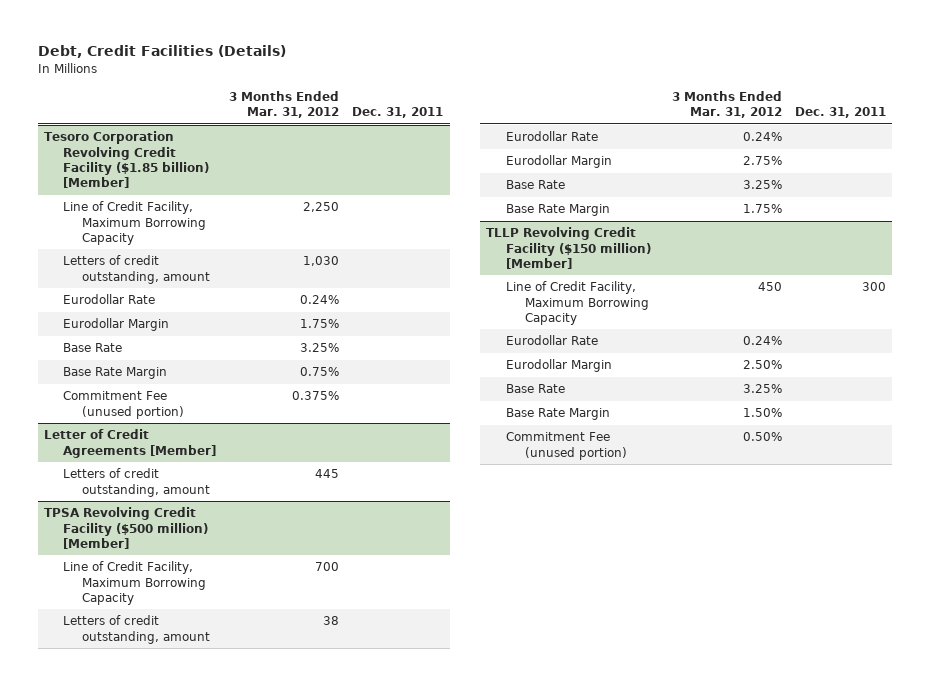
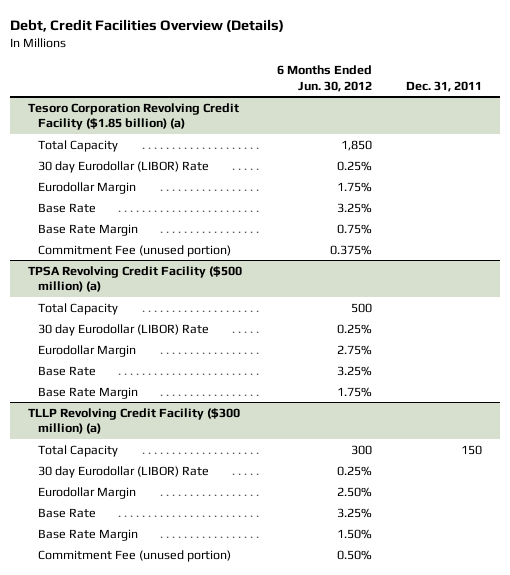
[37,45,286,59] Debt, Credit Facilities (Details) -> [10,18,285,32] Debt, Credit Facilities Overview (Details)
[229,90,340,119] 3 Months Ended Mar. 31, 2012 -> none
none -> [276,65,372,92] 6 Months Ended Jun. 30, 2012
[63,201,207,245] Line of Credit Facility, Maximum Borrowing Capacity -> none
[63,255,211,284] Letters of credit outstanding, amount -> none
[44,131,210,188] Tesoro Corporation Revolving Credit Facility ($1.85 billion) [Member] -> [27,102,239,131] Tesoro Corporation Revolving Credit Facility ($1.85 billion) (a)
none -> [38,139,119,152] Total Capacity
[63,294,156,305] Eurodollar Rate -> [38,160,210,173] 30 day Eurodollar (LIBOR) Rate
[44,429,217,458] Letter of Credit Agreements [Member] -> none
[63,468,211,497] Letters of credit outstanding, amount -> none
[63,561,207,605] Line of Credit Facility, Maximum Borrowing Capacity -> none
[63,615,211,644] Letters of credit outstanding, amount -> none
[44,507,209,549] TPSA Revolving Credit Facility ($500 million) [Member] -> [27,265,242,293] TPSA Revolving Credit Facility ($500 million) (a)
none -> [38,302,119,315] Total Capacity
[505,131,598,142] Eurodollar Rate -> [38,323,210,336] 30 day Eurodollar (LIBOR) Rate
[505,281,649,325] Line of Credit Facility, Maximum Borrowing Capacity -> none
[486,227,651,269] TLLP Revolving Credit Facility ($150 million) [Member] -> [27,407,240,435] TLLP Revolving Credit Facility ($300 million) (a)
none -> [38,444,119,457] Total Capacity
[505,335,598,346] Eurodollar Rate -> [38,465,210,478] 30 day Eurodollar (LIBOR) Rate

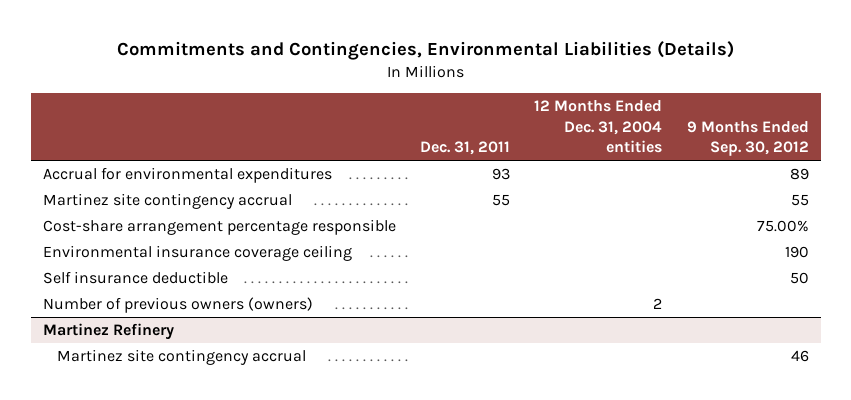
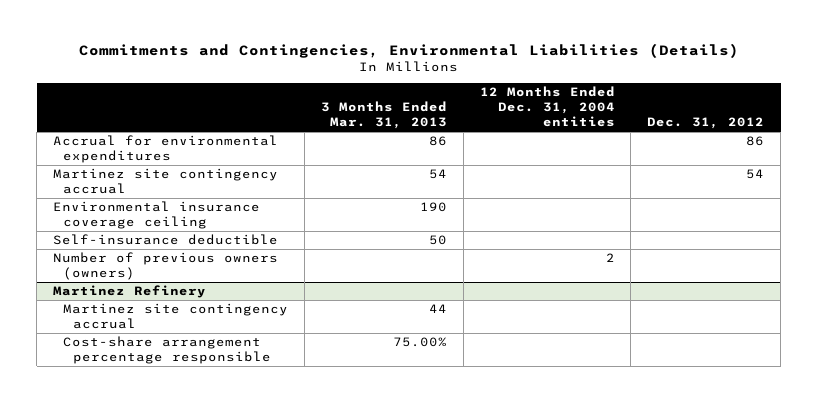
[419,140,510,155] Dec. 31, 2011 -> none
[686,120,809,156] 9 Months Ended Sep. 30, 2012 -> none
none -> [320,101,447,130] 3 Months Ended Mar. 31, 2013
none -> [647,117,765,130] Dec. 31, 2012
[42,219,396,236] Cost-share arrangement percentage responsible -> none
[42,271,228,285] Self insurance deductible -> [53,234,279,246] Self-insurance deductible
none -> [63,336,272,365] Cost-share arrangement percentage responsible

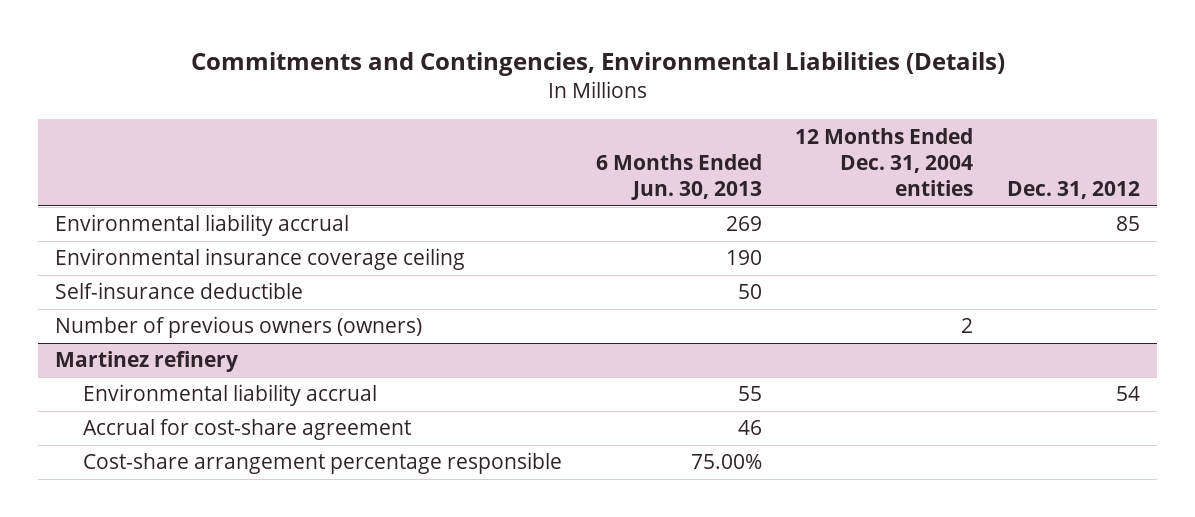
[320,101,447,130] 3 Months Ended Mar. 31, 2013 -> none
none -> [595,153,762,200] 6 Months Ended Jun. 30, 2013
[53,168,279,195] Martinez site contingency accrual -> none
[53,135,279,164] Accrual for environmental expenditures -> [55,214,350,237] Environmental liability accrual
[746,136,765,147] 86 -> [1115,216,1140,232] 85
[63,303,289,330] Martinez site contingency accrual -> none
[53,285,207,299] Martinez Refinery -> [55,351,239,373] Martinez refinery
none -> [82,384,377,407] Environmental liability accrual
none -> [82,419,411,441] Accrual for cost-share agreement

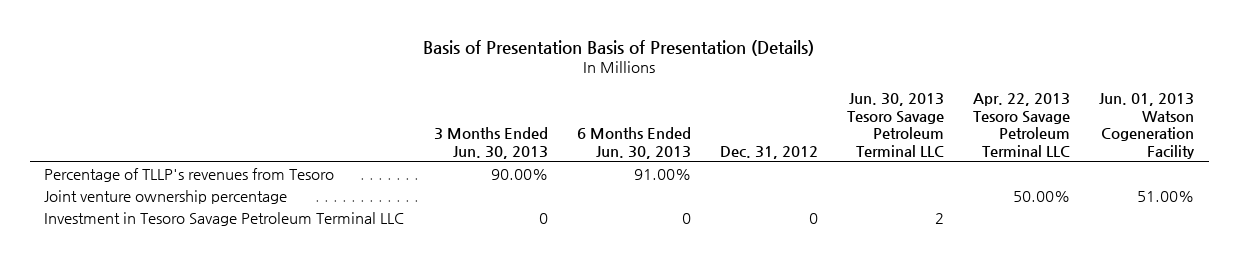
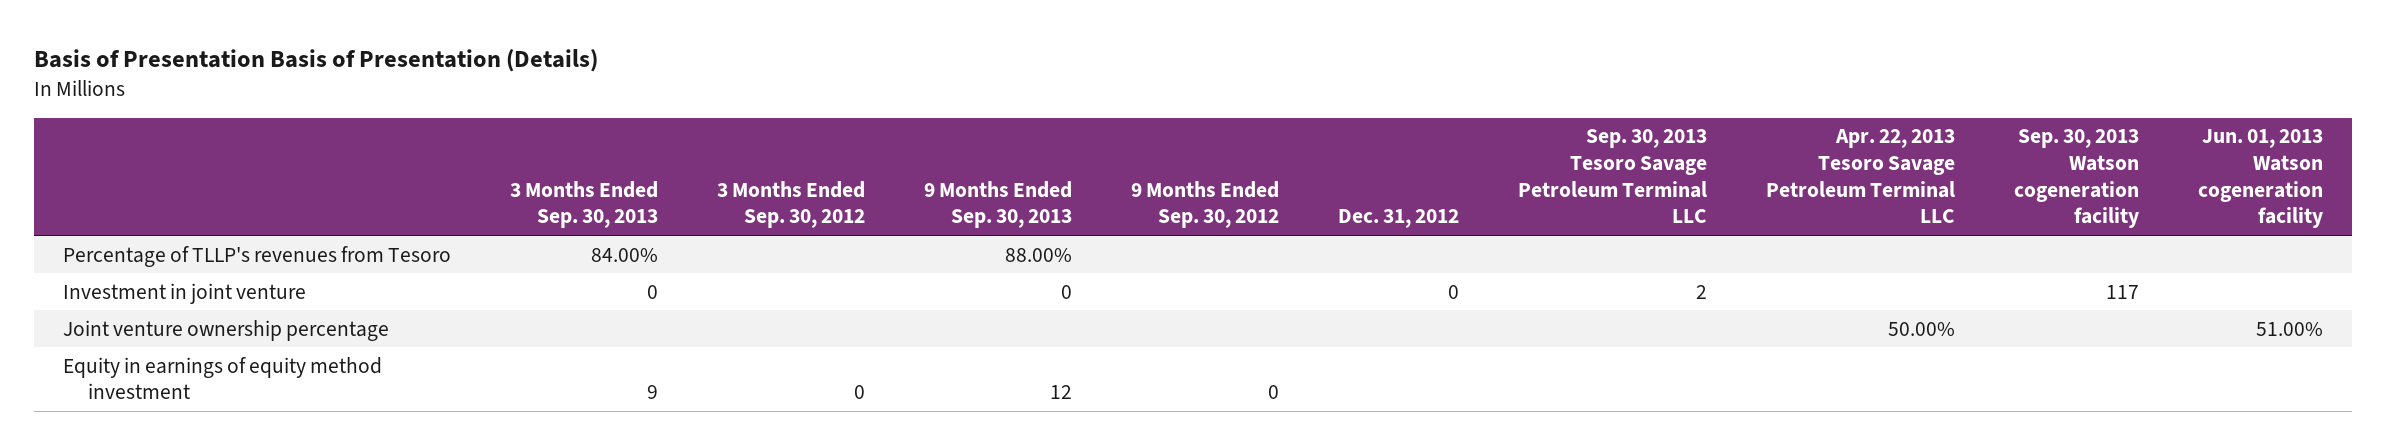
[433,127,548,159] 3 Months Ended Jun. 30, 2013 -> none
[576,127,691,159] 6 Months Ended Jun. 30, 2013 -> none
[846,92,944,157] Jun. 30, 2013 Tesoro Savage Petroleum Terminal LLC -> none
[1098,92,1195,159] Jun. 01, 2013 Watson Cogeneration Facility -> none
none -> [510,180,659,229] 3 Months Ended Sep. 30, 2013
none -> [717,180,866,229] 3 Months Ended Sep. 30, 2012
none -> [924,180,1073,229] 9 Months Ended Sep. 30, 2013
none -> [1131,180,1280,229] 9 Months Ended Sep. 30, 2012
none -> [1518,129,1708,224] Sep. 30, 2013 Tesoro Savage Petroleum Terminal LLC
none -> [2013,129,2139,229] Sep. 30, 2013 Watson cogeneration facility
none -> [2197,129,2323,229] Jun. 01, 2013 Watson cogeneration facility
none -> [63,282,307,304] Investment in joint venture
[44,212,405,227] Investment in Tesoro Savage Petroleum Terminal LLC -> none
none -> [63,356,383,400] Equity in earnings of equity method investment

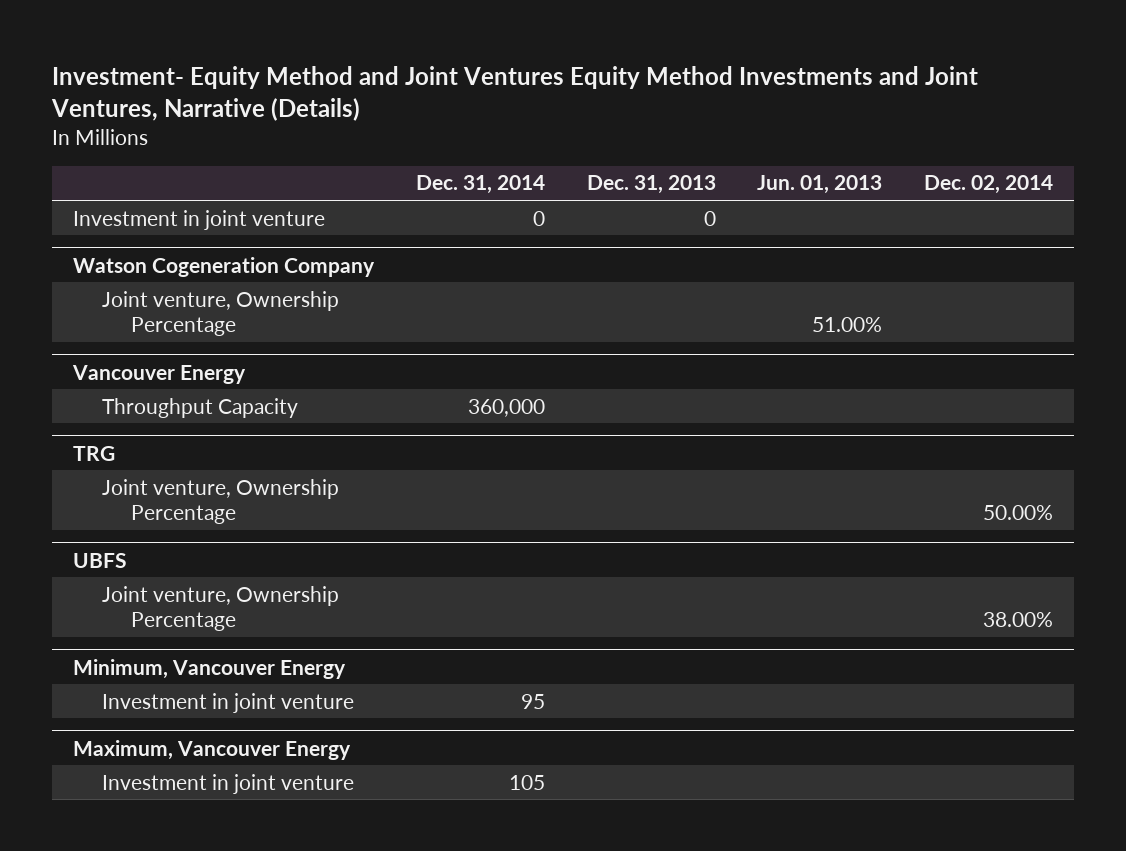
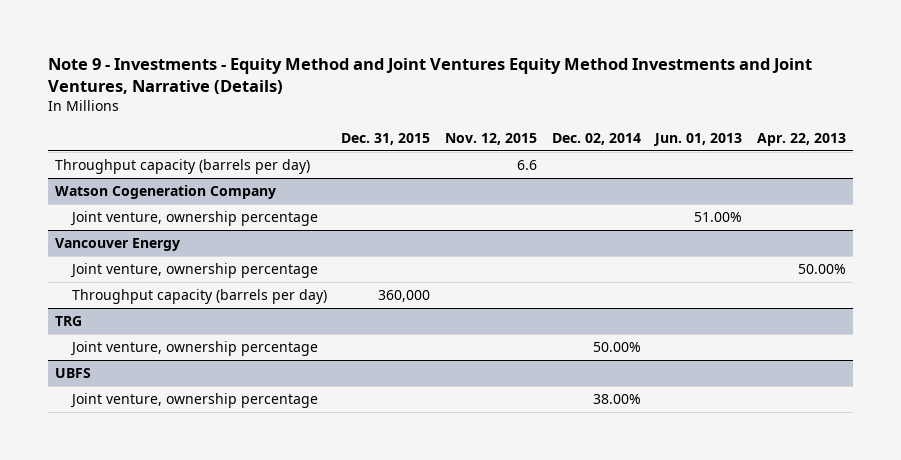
[51,65,979,121] Investment- Equity Method and Joint Ventures Equity Method Investments and Joint Ventures, Narrative (Details) -> [48,58,813,95] Note 9 - Investments - Equity Method and Joint Ventures Equity Method Investments and Joint Ventures, Narrative (Details)
[416,175,546,195] Dec. 31, 2014 -> none
[586,175,716,195] Dec. 31, 2013 -> none
none -> [341,133,431,146] Dec. 31, 2015
none -> [444,133,537,146] Nov. 12, 2015
none -> [756,133,846,147] Apr. 22, 2013
[73,209,326,230] Investment in joint venture -> none
none -> [55,158,311,174] Throughput capacity (barrels per day)
[102,290,340,337] Joint venture, Ownership Percentage -> [69,210,318,226] Joint venture, ownership percentage
[102,397,299,418] Throughput Capacity -> none
none -> [69,262,318,278] Joint venture, ownership percentage
none -> [71,288,327,304] Throughput capacity (barrels per day)
[102,478,340,525] Joint venture, Ownership Percentage -> [69,340,318,356] Joint venture, ownership percentage
[73,658,347,679] Minimum, Vancouver Energy -> none
[102,692,355,713] Investment in joint venture -> none
[73,739,352,760] Maximum, Vancouver Energy -> none
[102,773,355,794] Investment in joint venture -> none
[102,585,340,632] Joint venture, Ownership Percentage -> [69,392,318,408] Joint venture, ownership percentage

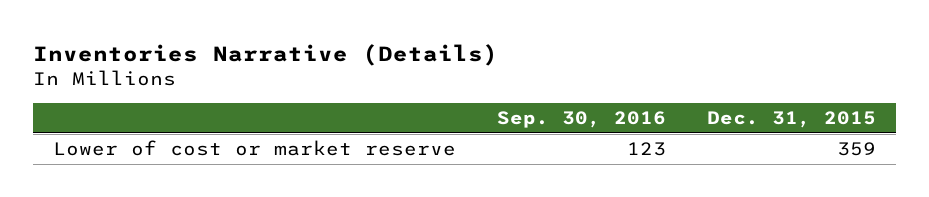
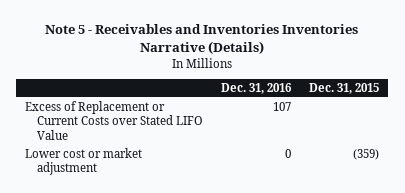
[33,43,499,66] Inventories Narrative (Details) -> [45,24,359,55] Note 5 - Receivables and Inventories Inventories Narrative (Details)
[497,110,667,128] Sep. 30, 2016 -> none
none -> [221,83,293,95] Dec. 31, 2016
none -> [25,100,204,140] Excess of Replacement or Current Costs over Stated LIFO Value
[53,140,457,157] Lower of cost or market reserve -> [25,147,143,176] Lower cost or market adjustment
[836,142,876,157] 359 -> [353,148,380,160] (359)

